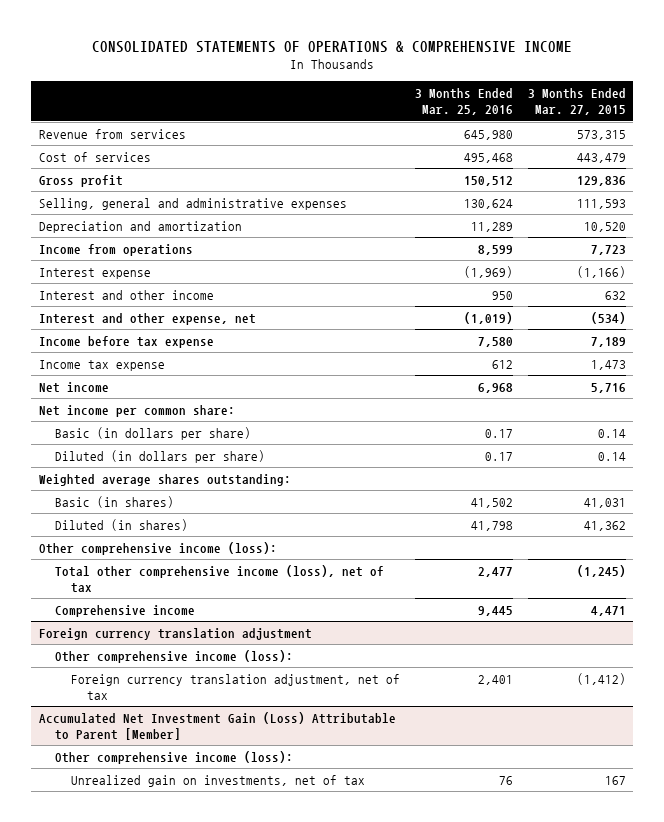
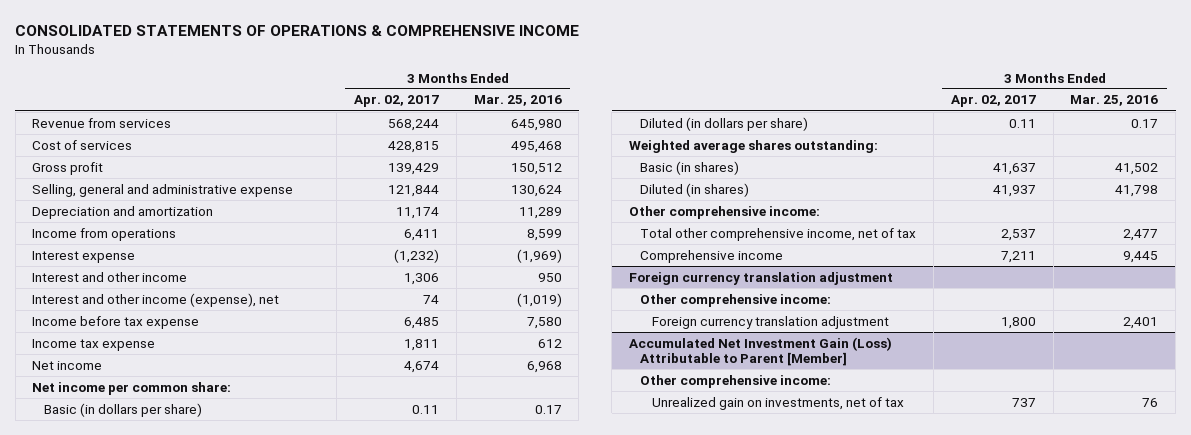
[527,87,626,116] 3 Months Ended Mar. 27, 2015 -> none
none -> [354,95,440,108] Apr. 02, 2017
[38,197,347,210] Selling, general and administrative expenses -> [32,183,294,197] Selling, general and administrative expense
[38,312,256,325] Interest and other expense, net -> [32,292,280,307] Interest and other income (expense), net
[38,541,277,555] Other comprehensive income (loss): -> [629,205,821,219] Other comprehensive income:
[54,564,384,594] Total other comprehensive income (loss), net of tax -> [640,227,917,241] Total other comprehensive income, net of tax
[54,649,293,663] Other comprehensive income (loss): -> [640,293,832,307] Other comprehensive income:
[70,673,400,701] Foreign currency translation adjustment, net of tax -> [651,315,889,329] Foreign currency translation adjustment
[54,750,293,764] Other comprehensive income (loss): -> [640,374,832,388] Other comprehensive income:

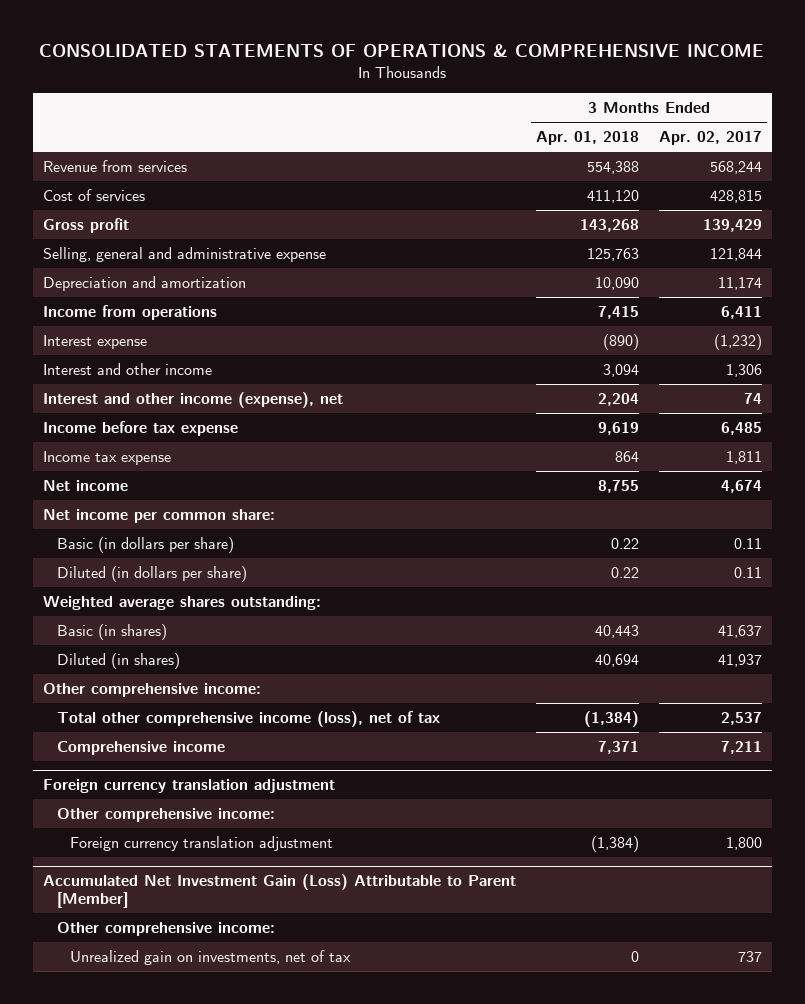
[473,95,562,107] Mar. 25, 2016 -> none
none -> [535,131,639,146] Apr. 01, 2018
[640,227,917,241] Total other comprehensive income, net of tax -> [56,710,440,727] Total other comprehensive income (loss), net of tax

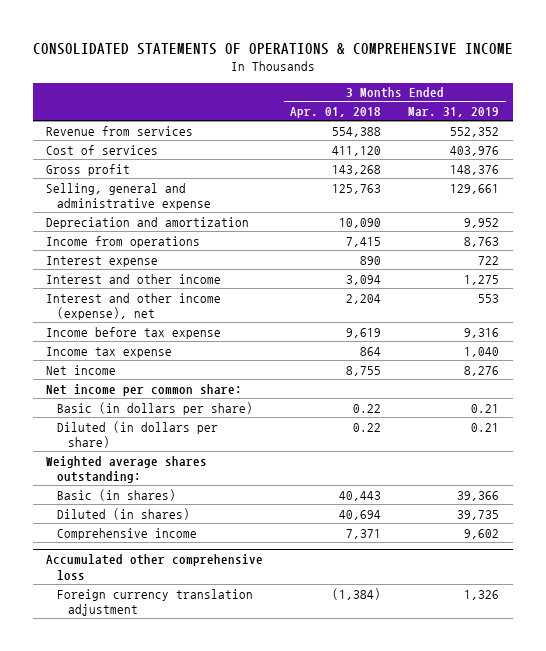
[658,131,762,146] Apr. 02, 2017 -> none
none -> [408,106,500,117] Mar. 31, 2019
[602,333,639,350] (890) -> [360,255,382,265] 890
[43,682,262,697] Other comprehensive income: -> none
[56,710,440,727] Total other comprehensive income (loss), net of tax -> none
[43,778,336,793] Foreign currency translation adjustment -> none
[56,807,275,822] Other comprehensive income: -> none
none -> [46,554,264,580] Accumulated other comprehensive loss
[43,873,517,908] Accumulated Net Investment Gain (Loss) Attributable to Parent [Member] -> none
[56,921,275,936] Other comprehensive income: -> none
[70,949,352,965] Unrealized gain on investments, net of tax -> none

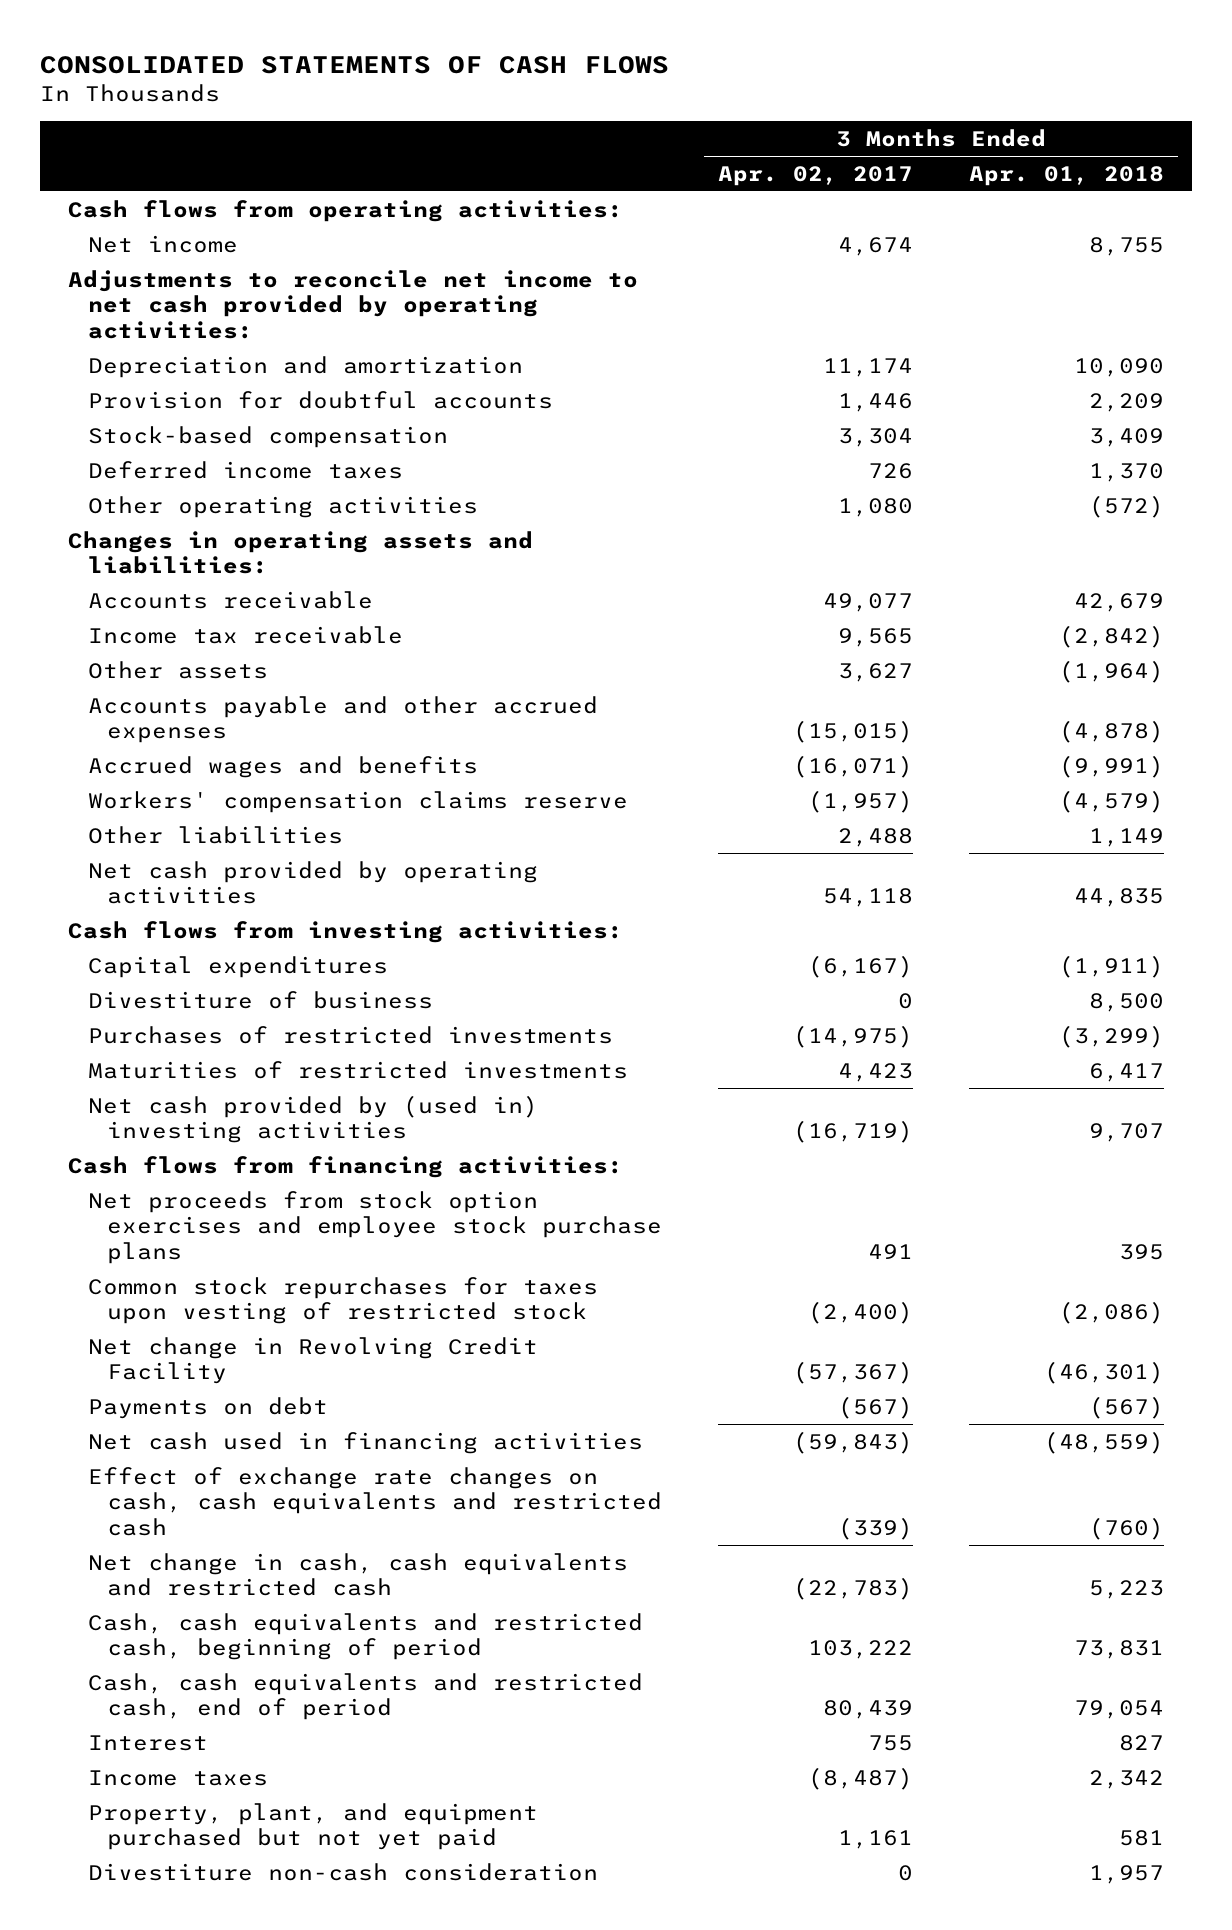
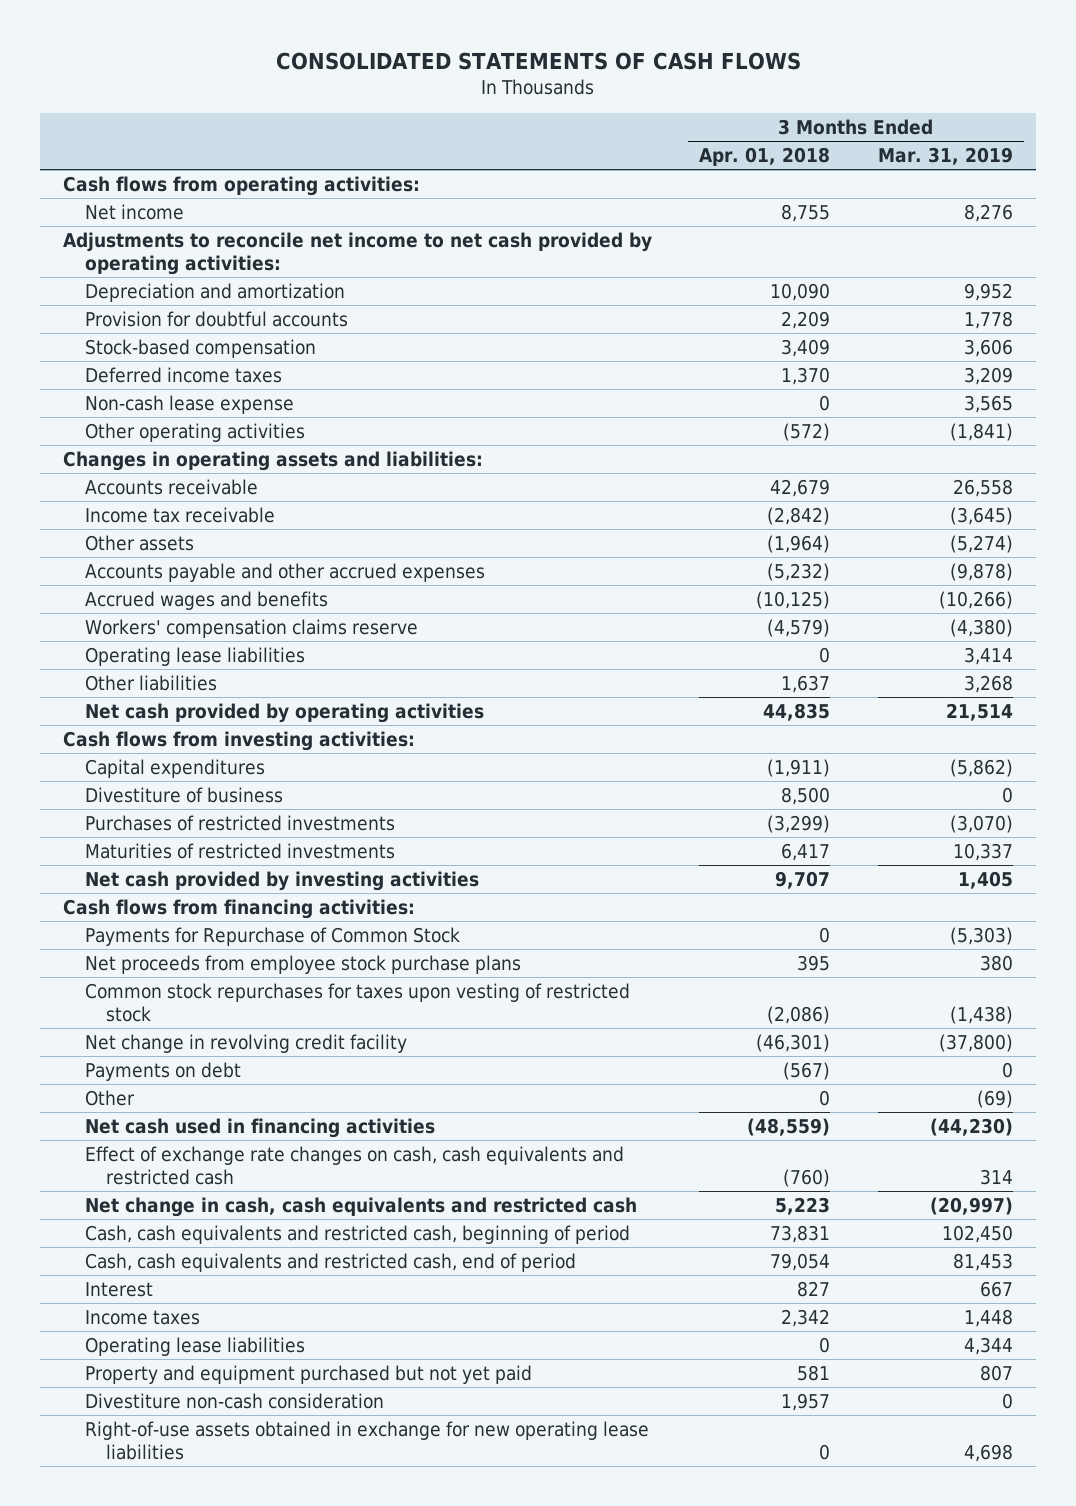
[717,165,913,186] Apr. 02, 2017 -> none
none -> [877,146,1013,165] Mar. 31, 2019
none -> [84,394,294,414] Non-cash lease expense
[1058,720,1164,744] (4,878) -> [767,562,831,581] (5,232)
[1058,754,1164,778] (9,991) -> [756,590,831,609] (10,125)
none -> [84,646,305,666] Operating lease liabilities
[1088,827,1164,847] 1,149 -> [781,674,831,693] 1,637
[87,1094,538,1144] Net cash provided by (used in) investing activities -> [84,870,479,891] Net cash provided by investing activities
none -> [84,926,460,946] Payments for Repurchase of Common Stock
[87,1190,662,1265] Net proceeds from stock option exercises and employee stock purchase plans -> [84,954,521,974] Net proceeds from employee stock purchase plans
[87,1336,538,1385] Net change in Revolving Credit Facility -> [84,1033,407,1053] Net change in revolving credit facility
none -> [84,1089,135,1106] Other
none -> [84,1336,305,1356] Operating lease liabilities
[87,1802,538,1851] Property, plant, and equipment purchased but not yet paid -> [84,1364,532,1384] Property and equipment purchased but not yet paid
none -> [84,1420,649,1461] Right-of-use assets obtained in exchange for new operating lease liabilities

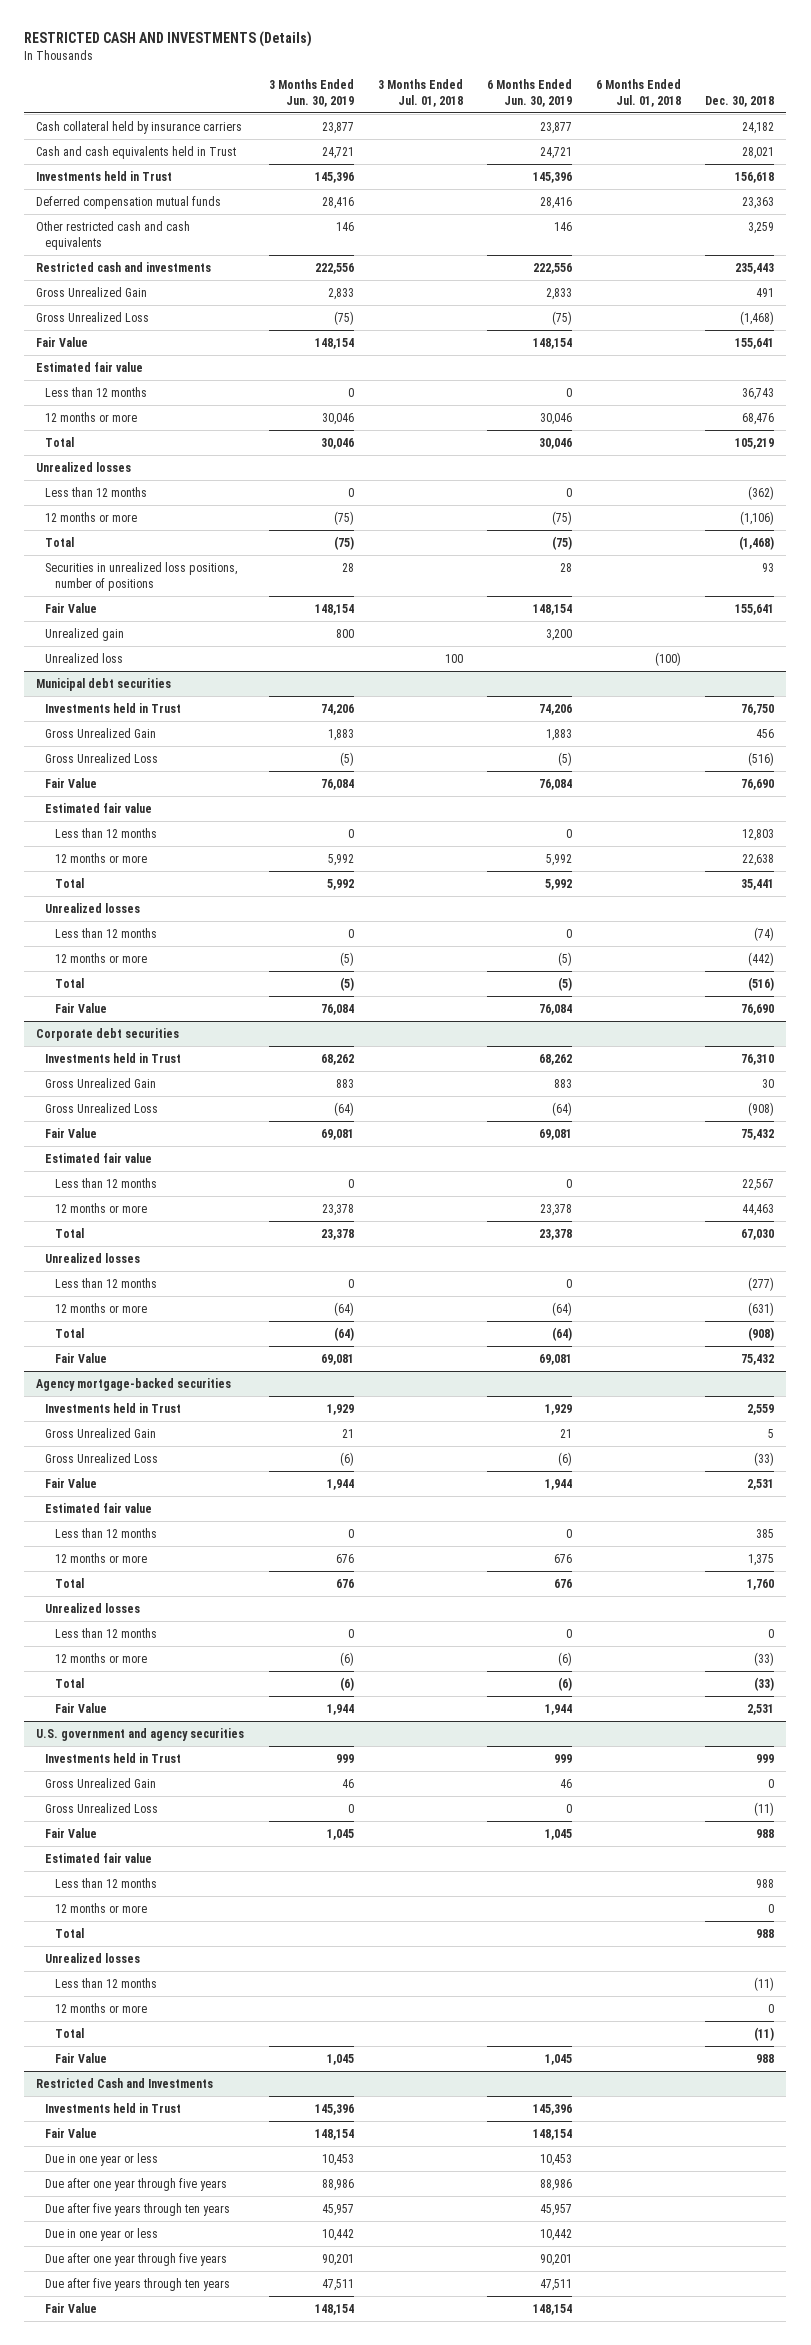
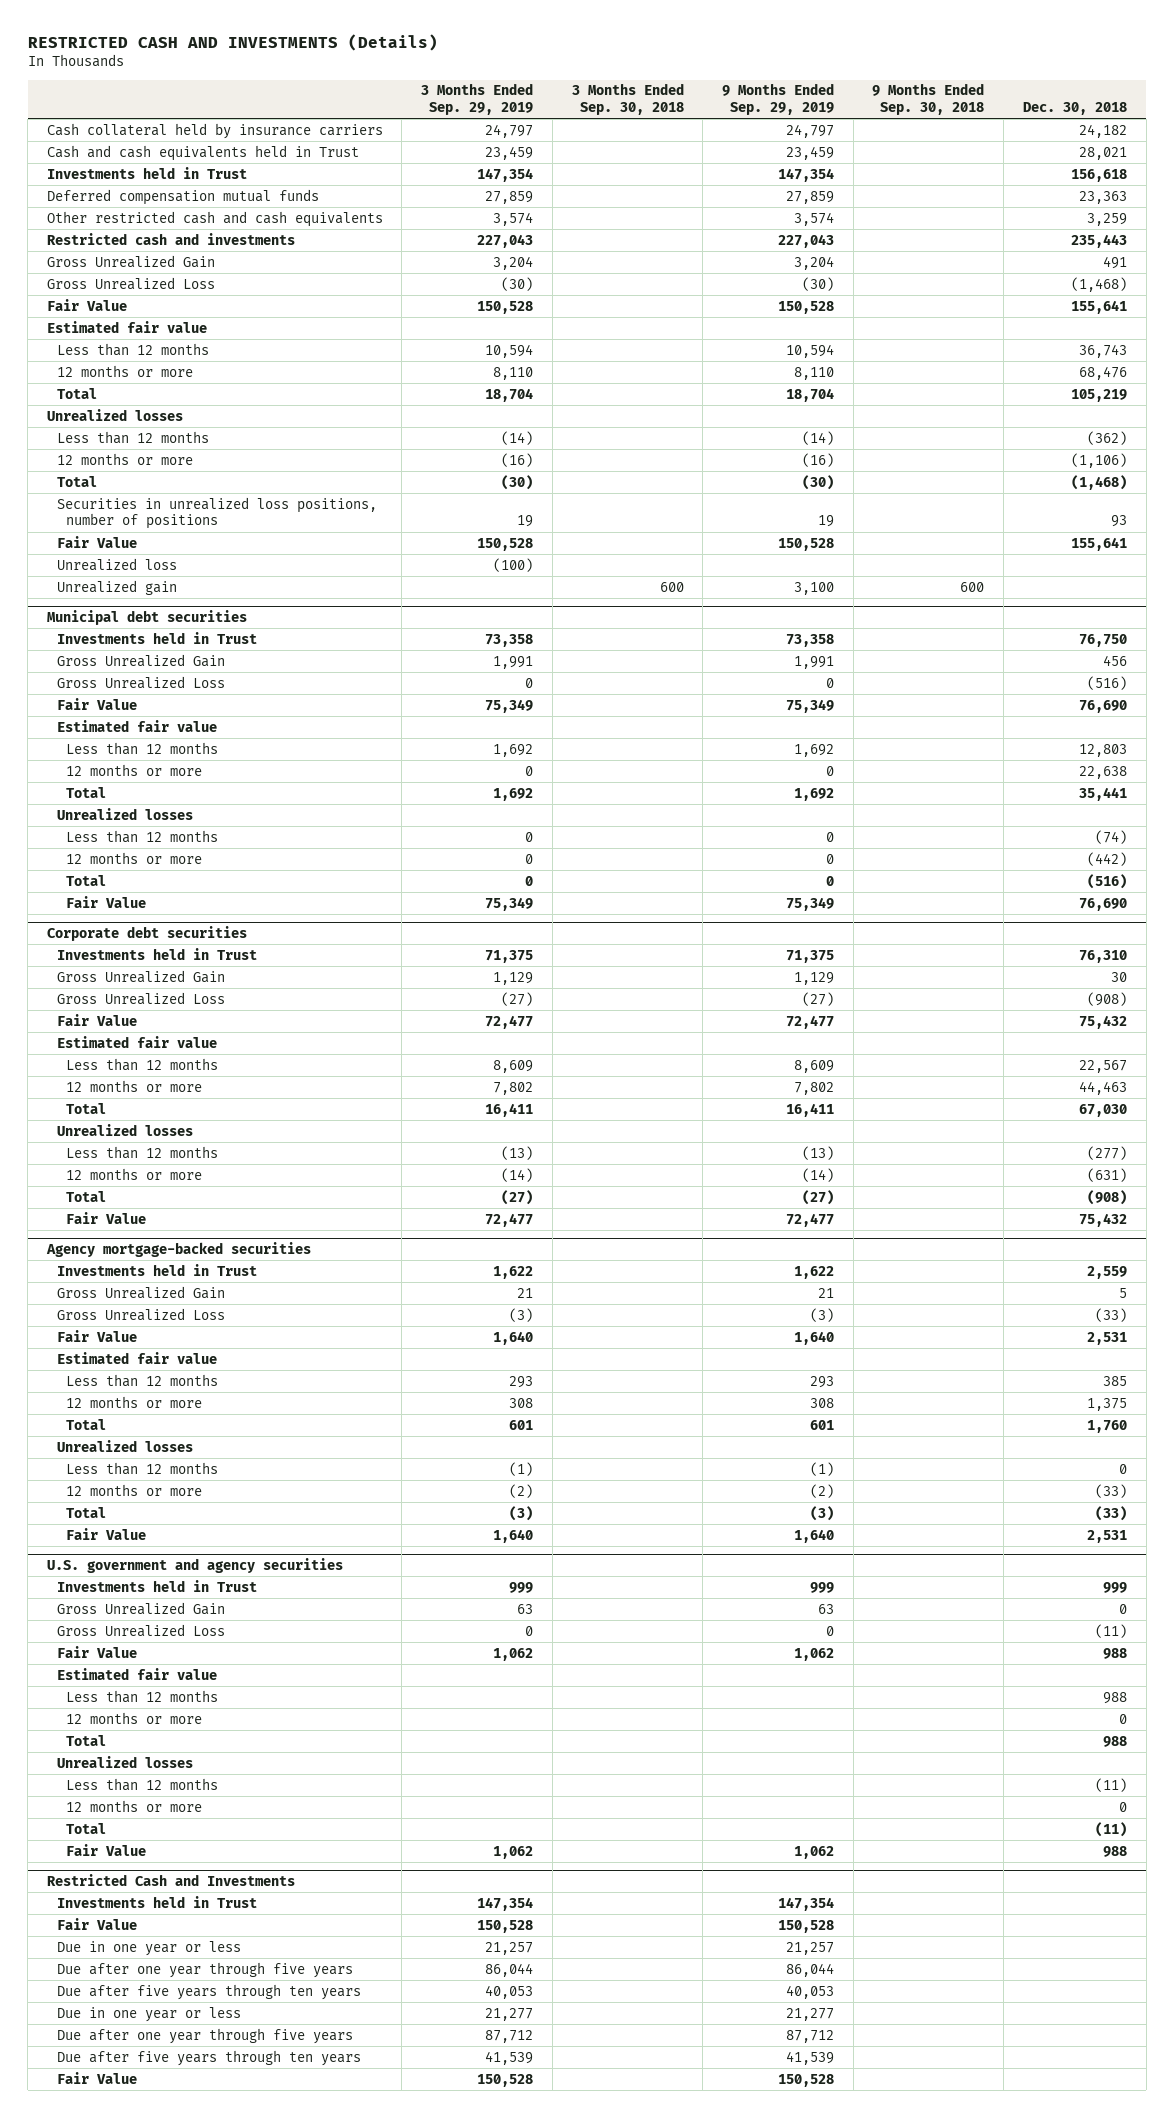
[268,78,354,107] 3 Months Ended Jun. 30, 2019 -> none
[377,78,463,107] 3 Months Ended Jul. 01, 2018 -> none
[486,78,572,107] 6 Months Ended Jun. 30, 2019 -> none
[596,78,682,107] 6 Months Ended Jul. 01, 2018 -> none
none -> [421,83,534,115] 3 Months Ended Sep. 29, 2019
none -> [571,83,684,115] 3 Months Ended Sep. 30, 2018
none -> [721,83,834,115] 9 Months Ended Sep. 29, 2019
none -> [872,83,985,115] 9 Months Ended Sep. 30, 2018
[45,627,125,641] Unrealized gain -> [56,579,177,595] Unrealized gain

